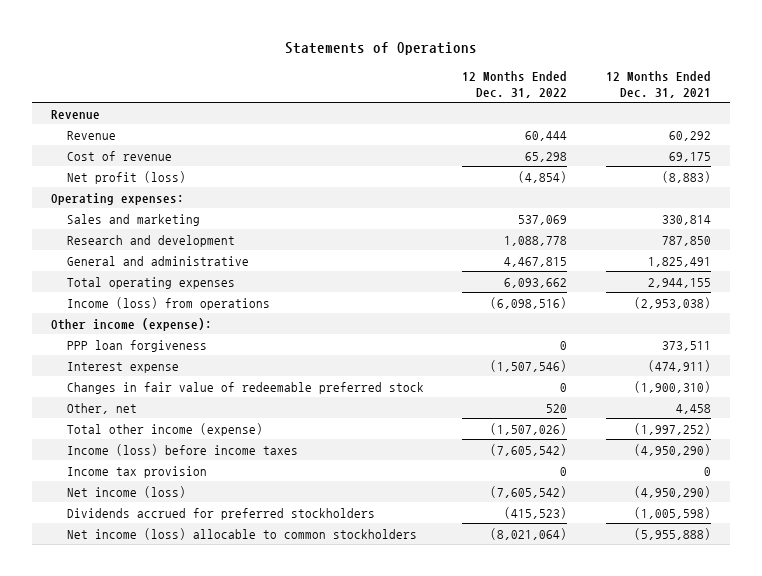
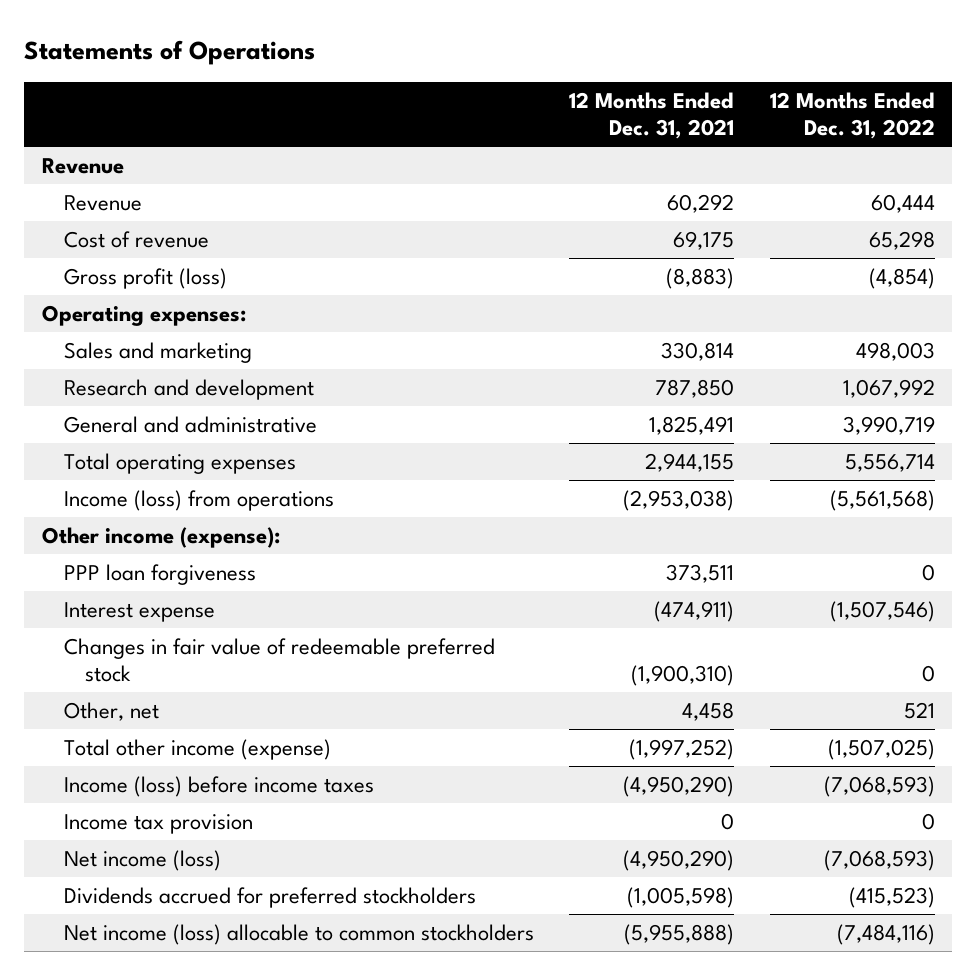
[66,170,186,184] Net profit (loss) -> [63,267,227,289] Gross profit (loss)
[518,214,568,225] 537,069 -> [855,341,935,361] 498,003
[504,235,568,246] 1,088,778 -> [842,378,935,398] 1,067,992
[504,256,568,267] 4,467,815 -> [842,415,935,435] 3,990,719
[504,277,568,288] 6,093,662 -> [844,453,935,472] 5,556,714
[490,296,568,309] (6,098,516) -> [829,489,935,511] (5,561,568)
[546,403,568,413] 520 -> [903,701,935,719] 521
[490,422,568,435] (1,507,026) -> [827,738,935,760] (1,507,025)
[490,443,568,456] (7,605,542) -> [823,775,935,797] (7,068,593)
[490,485,568,498] (7,605,542) -> [823,849,935,871] (7,068,593)
[490,527,568,540] (8,021,064) -> [836,923,935,945] (7,484,116)

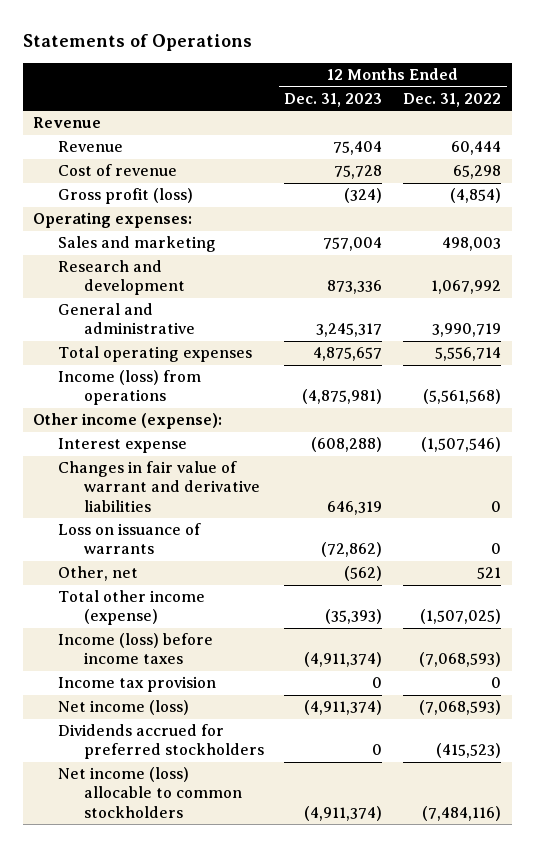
[569,91,735,140] 12 Months Ended Dec. 31, 2021 -> none
none -> [284,92,383,107] Dec. 31, 2023
[63,563,256,585] PPP loan forgiveness -> none
[63,637,495,683] Changes in fair value of redeemable preferred stock -> none
none -> [58,461,260,512] Changes in fair value of warrant and derivative liabilities
none -> [58,523,202,555] Loss on issuance of warrants

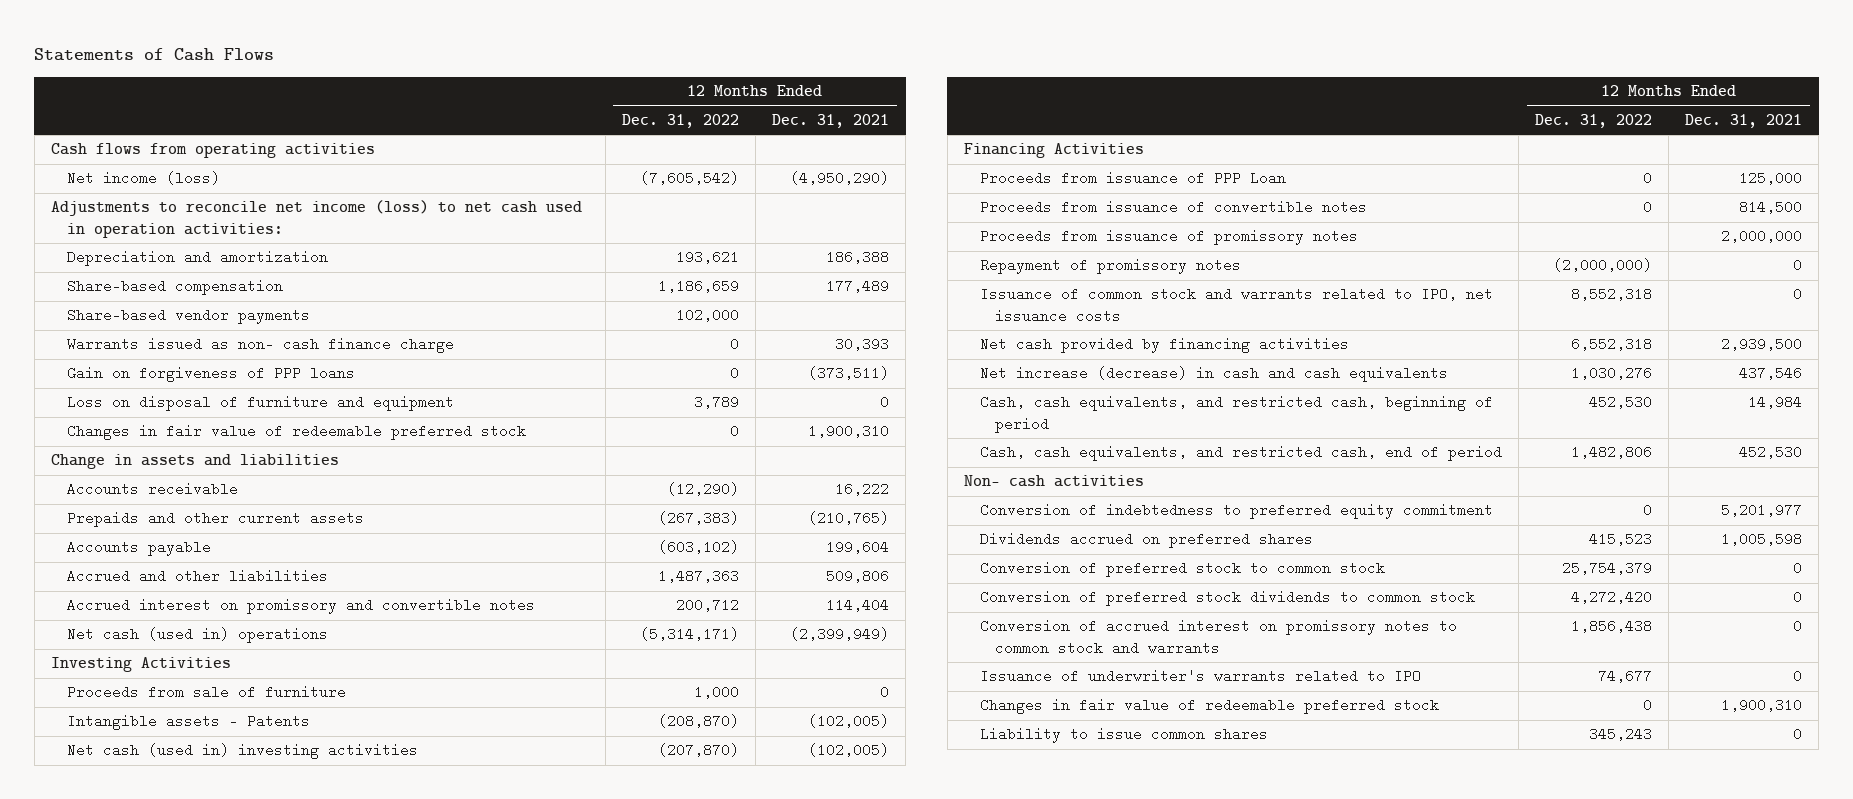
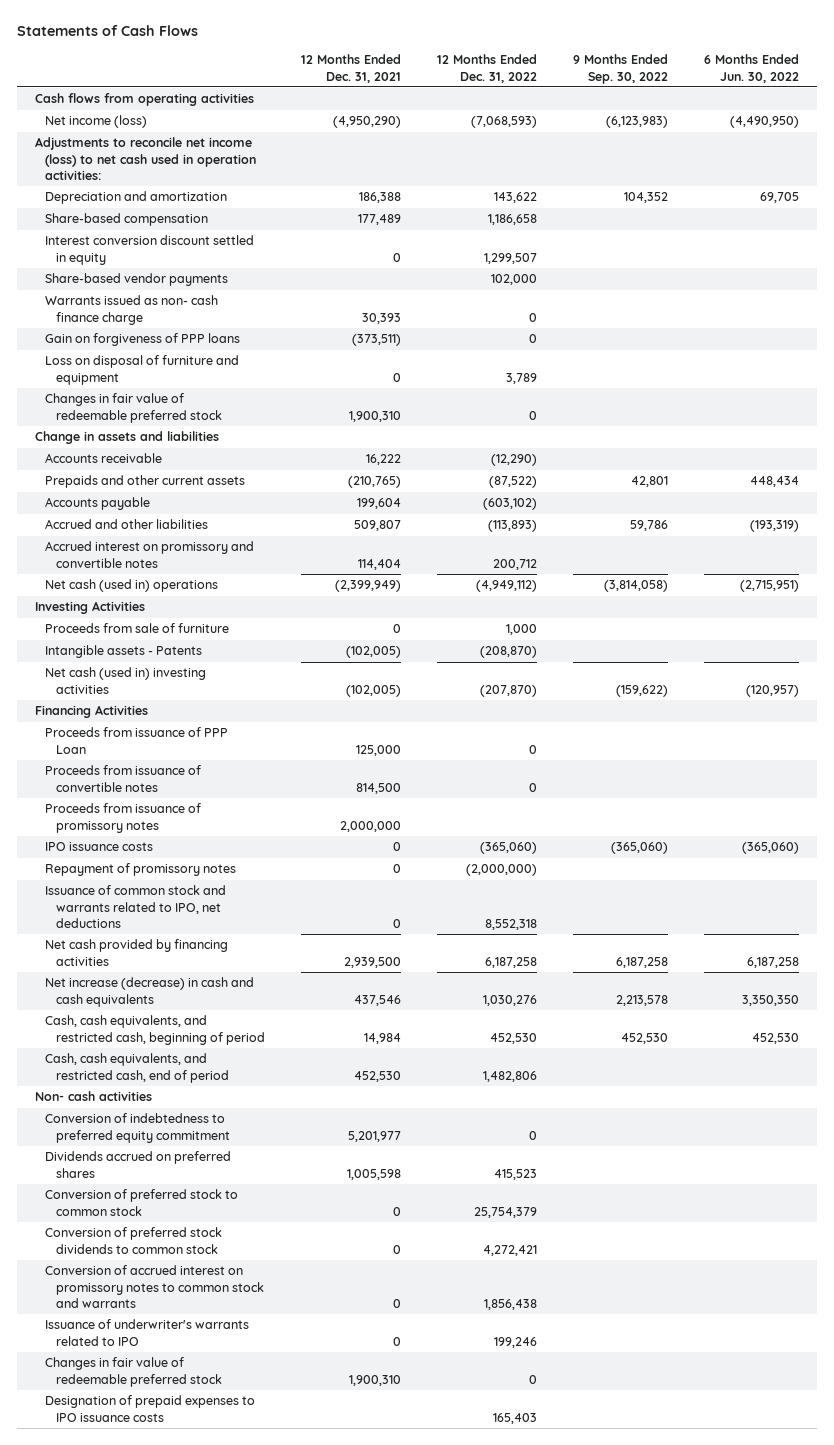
none -> [573,54,669,84] 9 Months Ended Sep. 30, 2022
none -> [704,54,800,83] 6 Months Ended Jun. 30, 2022
[639,171,739,186] (7,605,542) -> [470,116,537,129] (7,068,593)
[675,250,739,265] 193,621 -> [493,192,537,204] 143,622
[657,279,739,294] 1,186,659 -> [487,214,537,226] 1,186,658
none -> [45,235,255,265] Interest conversion discount settled in equity
[657,511,739,526] (267,383) -> [488,476,537,489] (87,522)
[657,569,739,584] 1,487,363 -> [487,520,537,533] (113,893)
[826,569,890,584] 509,806 -> [353,520,401,532] 509,807
[639,627,739,642] (5,314,171) -> [475,580,537,593] (4,949,112)
none -> [45,842,154,852] IPO issuance costs
[979,287,1493,323] Issuance of common stock and warrants related to IPO, net issuance costs -> [45,885,227,929] Issuance of common stock and warrants related to IPO, net deductions
[1570,337,1652,352] 6,552,318 -> [484,956,537,968] 6,187,258
[1570,590,1652,605] 4,272,420 -> [482,1244,537,1256] 4,272,421
[1597,669,1652,684] 74,677 -> [493,1336,537,1348] 199,246
[979,727,1268,744] Liability to issue common shares -> none
none -> [45,1395,256,1422] Designation of prepaid expenses to IPO issuance costs

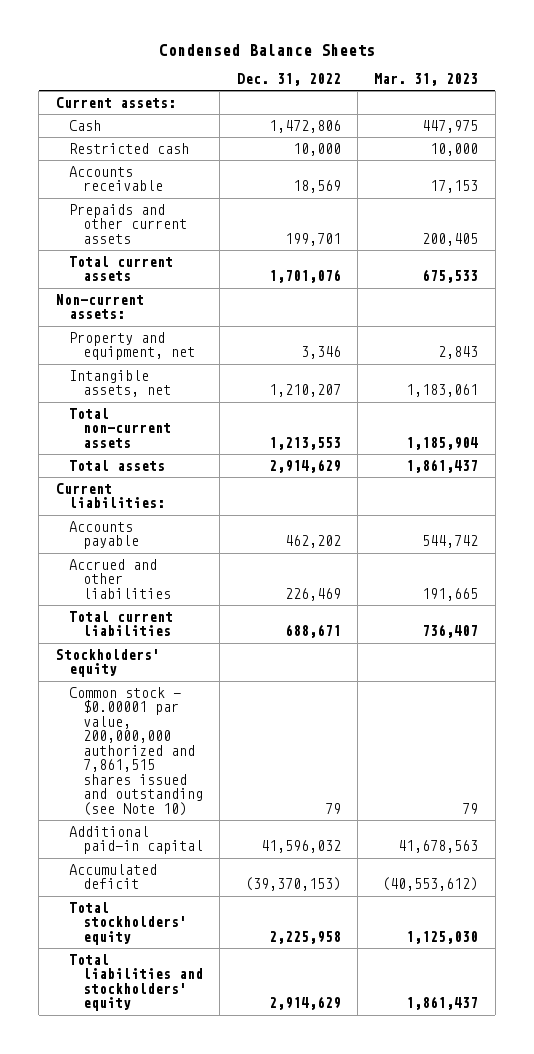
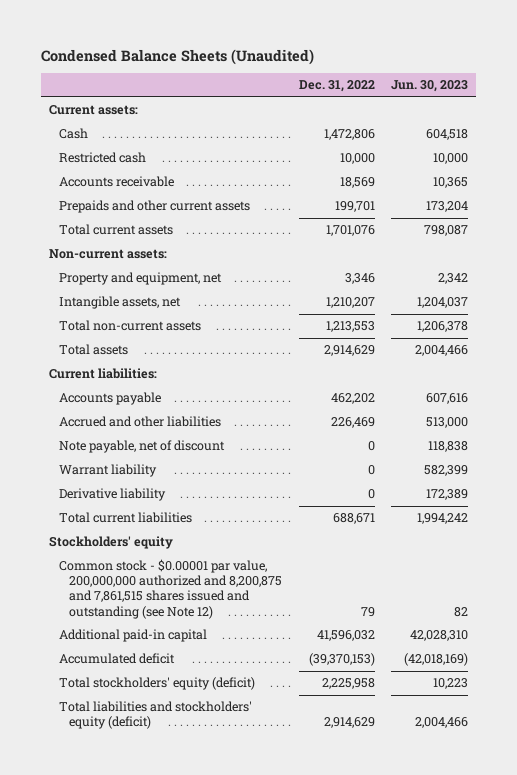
[159,44,376,57] Condensed Balance Sheets -> [41,48,315,65] Condensed Balance Sheets (Unaudited)
[374,73,479,87] Mar. 31, 2023 -> none
none -> [391,80,469,93] Jun. 30, 2023
none -> [59,440,226,454] Note payable, net of discount
none -> [59,464,158,478] Warrant liability
none -> [59,488,167,502] Derivative liability
[69,686,203,816] Common stock - $0.00001 par value, 200,000,000 authorized and 7,861,515 shares issued and outstanding (see Note 10) -> [59,559,283,619] Common stock - $0.00001 par value, 200,000,000 authorized and 8,200,875 and 7,861,515 shares issued and outstanding (see Note 12)
[69,901,187,945] Total stockholders' equity -> [59,677,256,691] Total stockholders' equity (deficit)
[69,953,203,1012] Total liabilities and stockholders' equity -> [59,701,253,730] Total liabilities and stockholders' equity (deficit)

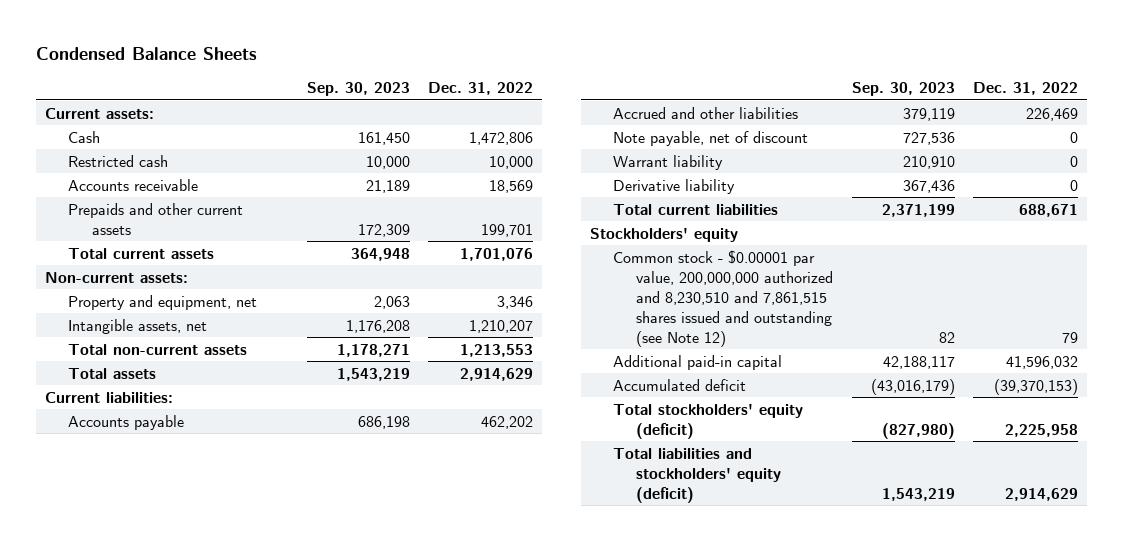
[41,48,315,65] Condensed Balance Sheets (Unaudited) -> [35,47,257,61] Condensed Balance Sheets
[391,80,469,93] Jun. 30, 2023 -> none
none -> [306,82,410,97] Sep. 30, 2023
[59,559,283,619] Common stock - $0.00001 par value, 200,000,000 authorized and 8,200,875 and 7,861,515 shares issued and outstanding (see Note 12) -> [613,249,834,347] Common stock - $0.00001 par value, 200,000,000 authorized and 8,230,510 and 7,861,515 shares issued and outstanding (see Note 12)

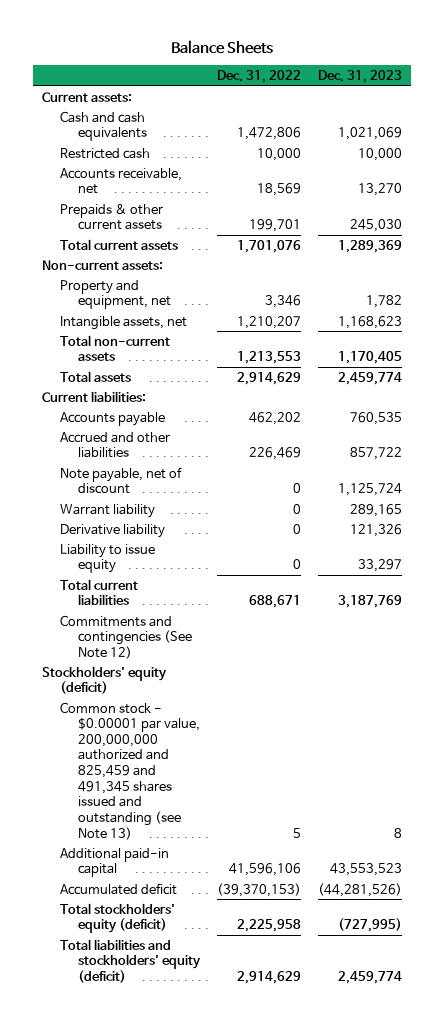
[35,47,257,61] Condensed Balance Sheets -> [171,39,274,54] Balance Sheets
[306,82,410,97] Sep. 30, 2023 -> none
none -> [318,69,403,83] Dec. 31, 2023
[68,130,101,143] Cash -> [59,110,147,142] Cash and cash equivalents
[68,178,199,191] Accounts receivable -> [59,167,182,195] Accounts receivable, net
[68,202,244,235] Prepaids and other current assets -> [59,203,163,231] Prepaids & other current assets
none -> [59,543,155,574] Liability to issue equity
none -> [59,614,192,659] Commitments and contingencies (See Note 12)
[589,227,738,242] Stockholders' equity -> [42,665,168,695] Stockholders' equity (deficit)
[613,249,834,347] Common stock - $0.00001 par value, 200,000,000 authorized and 8,230,510 and 7,861,515 shares issued and outstanding (see Note 12) -> [59,701,200,840] Common stock - $0.00001 par value, 200,000,000 authorized and 825,459 and 491,345 shares issued and outstanding (see Note 13)
[1061,331,1078,343] 79 -> [293,827,302,838] 5
[1005,355,1078,369] 41,596,032 -> [229,863,302,877] 41,596,106

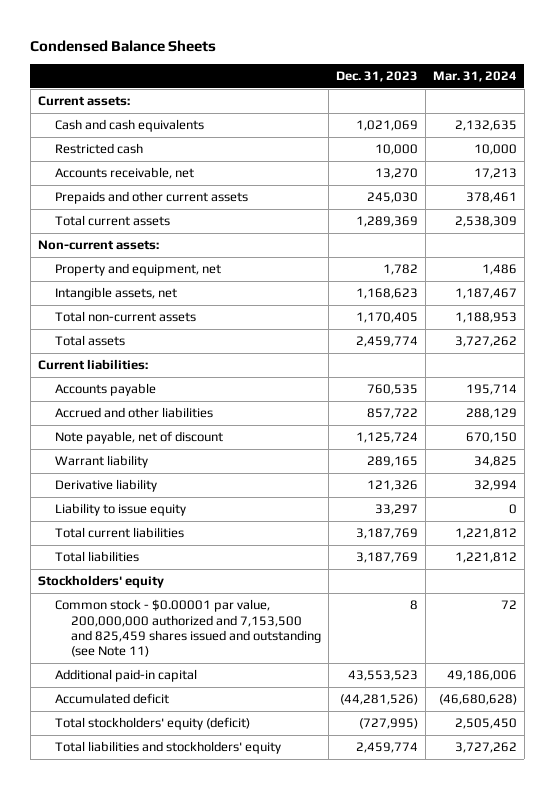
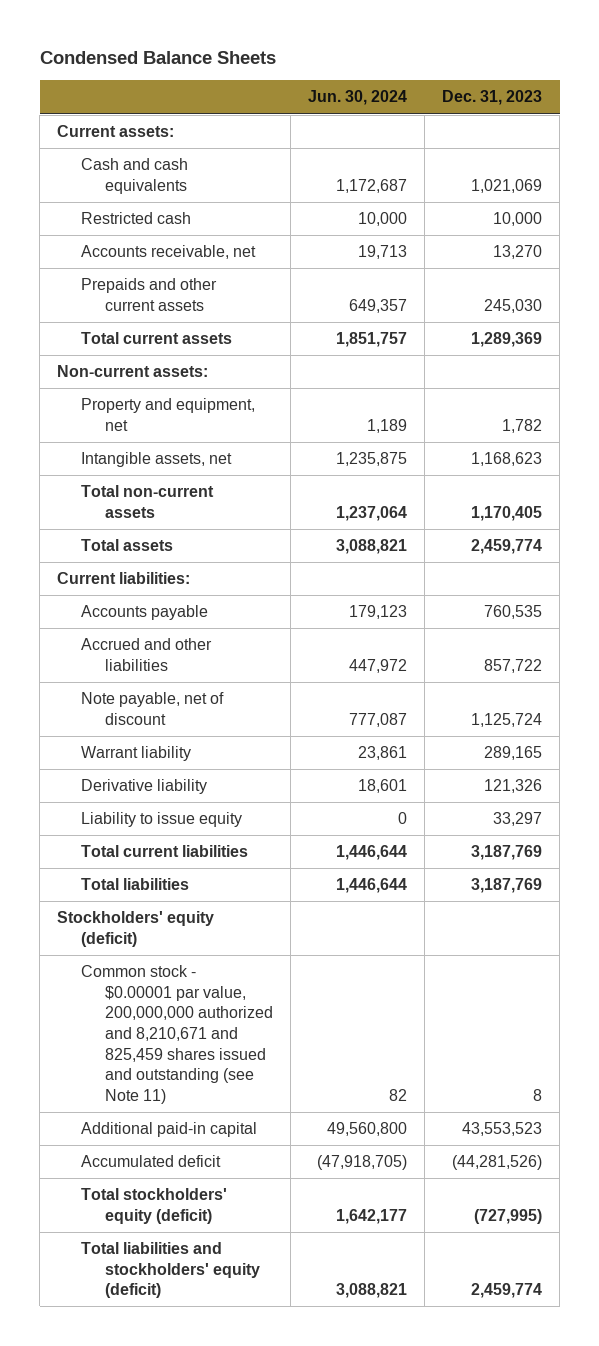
[432,71,517,83] Mar. 31, 2024 -> none
none -> [308,90,408,106] Jun. 30, 2024
[37,575,164,589] Stockholders' equity -> [57,911,215,947] Stockholders' equity (deficit)
[54,599,322,658] Common stock - $0.00001 par value, 200,000,000 authorized and 7,153,500 and 825,459 shares issued and outstanding (see Note 11) -> [81,965,274,1104] Common stock - $0.00001 par value, 200,000,000 authorized and 8,210,671 and 825,459 shares issued and outstanding (see Note 11)
[54,741,281,755] Total liabilities and stockholders' equity -> [81,1242,261,1299] Total liabilities and stockholders' equity (deficit)

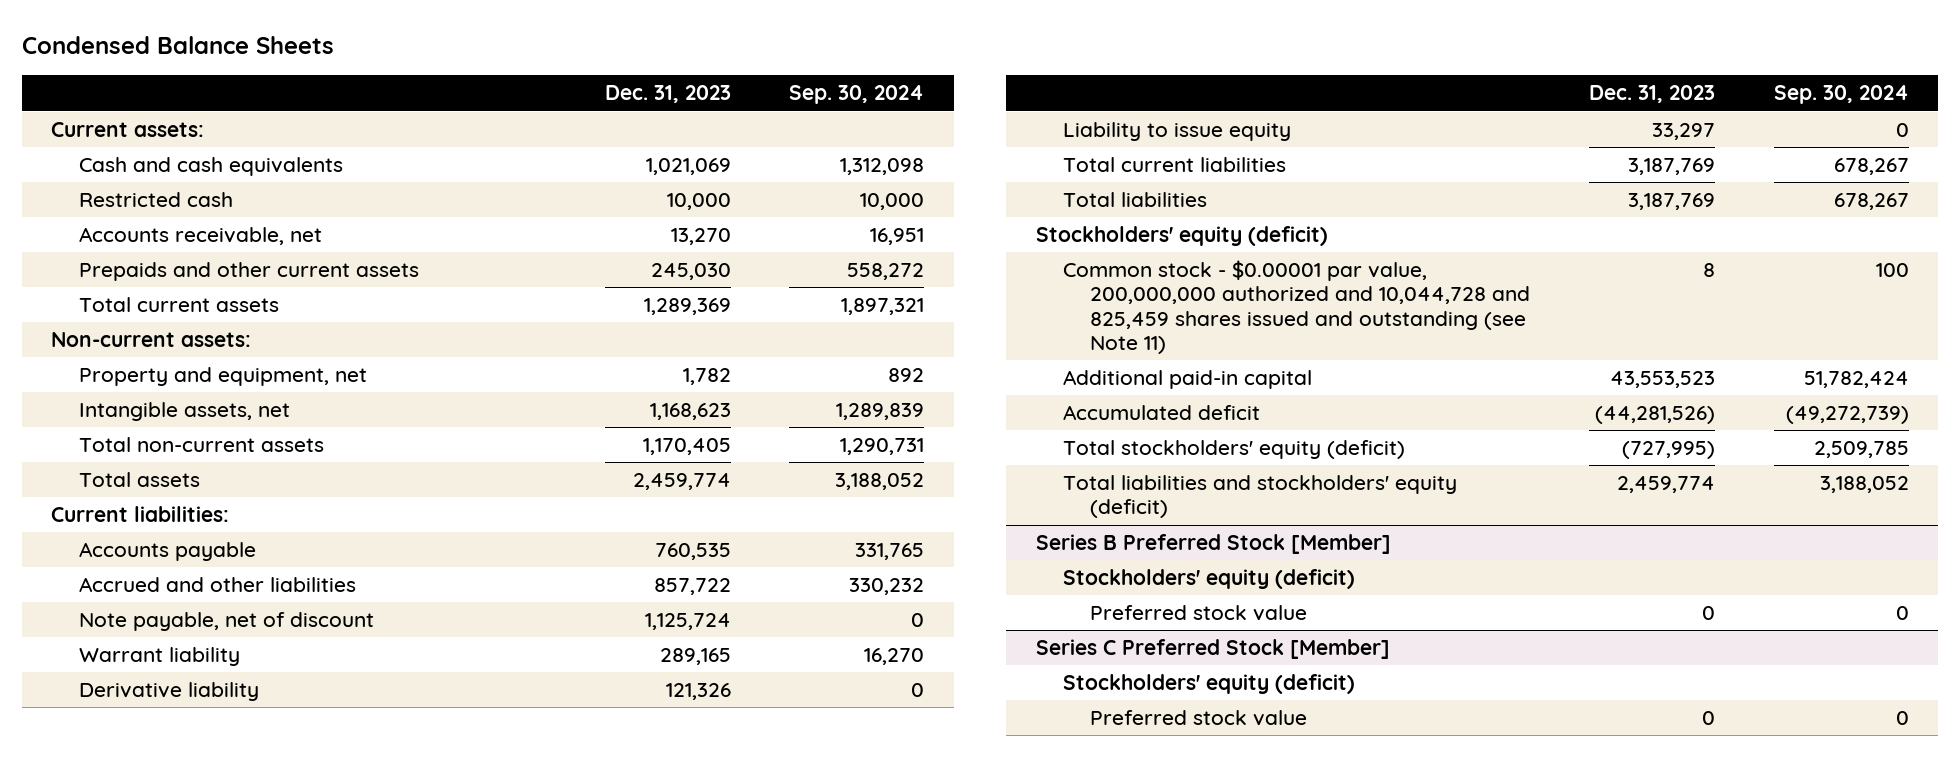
[308,90,408,106] Jun. 30, 2024 -> none
none -> [789,85,925,105] Sep. 30, 2024
[81,965,274,1104] Common stock - $0.00001 par value, 200,000,000 authorized and 8,210,671 and 825,459 shares issued and outstanding (see Note 11) -> [1062,260,1531,355] Common stock - $0.00001 par value, 200,000,000 authorized and 10,044,728 and 825,459 shares issued and outstanding (see Note 11)
none -> [1035,534,1391,555] Series B Preferred Stock [Member]
none -> [1062,569,1355,590] Stockholders' equity (deficit)
none -> [1090,605,1308,622] Preferred stock value
none -> [1035,639,1390,660] Series C Preferred Stock [Member]
none -> [1062,674,1355,695] Stockholders' equity (deficit)
none -> [1090,710,1308,727] Preferred stock value

